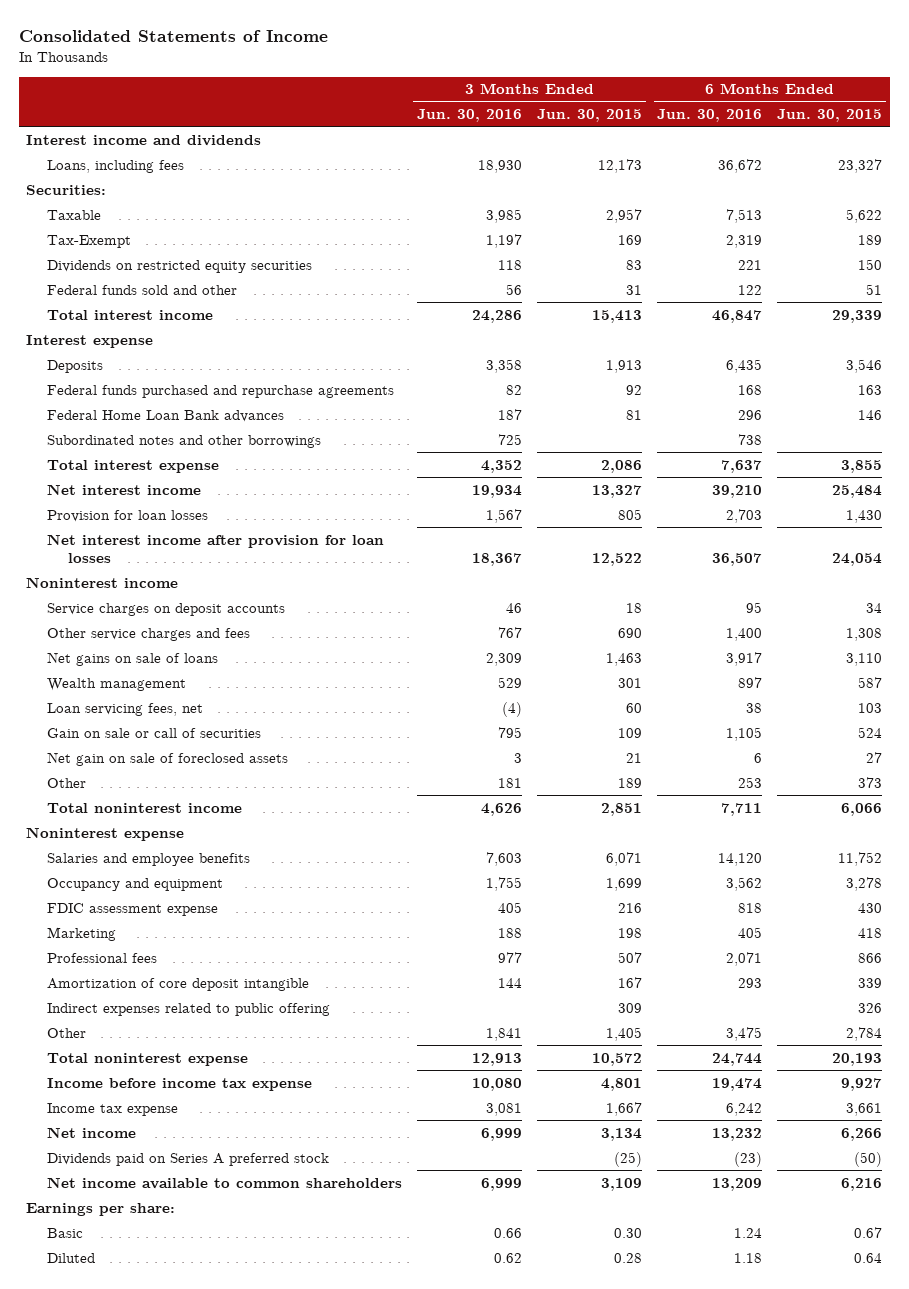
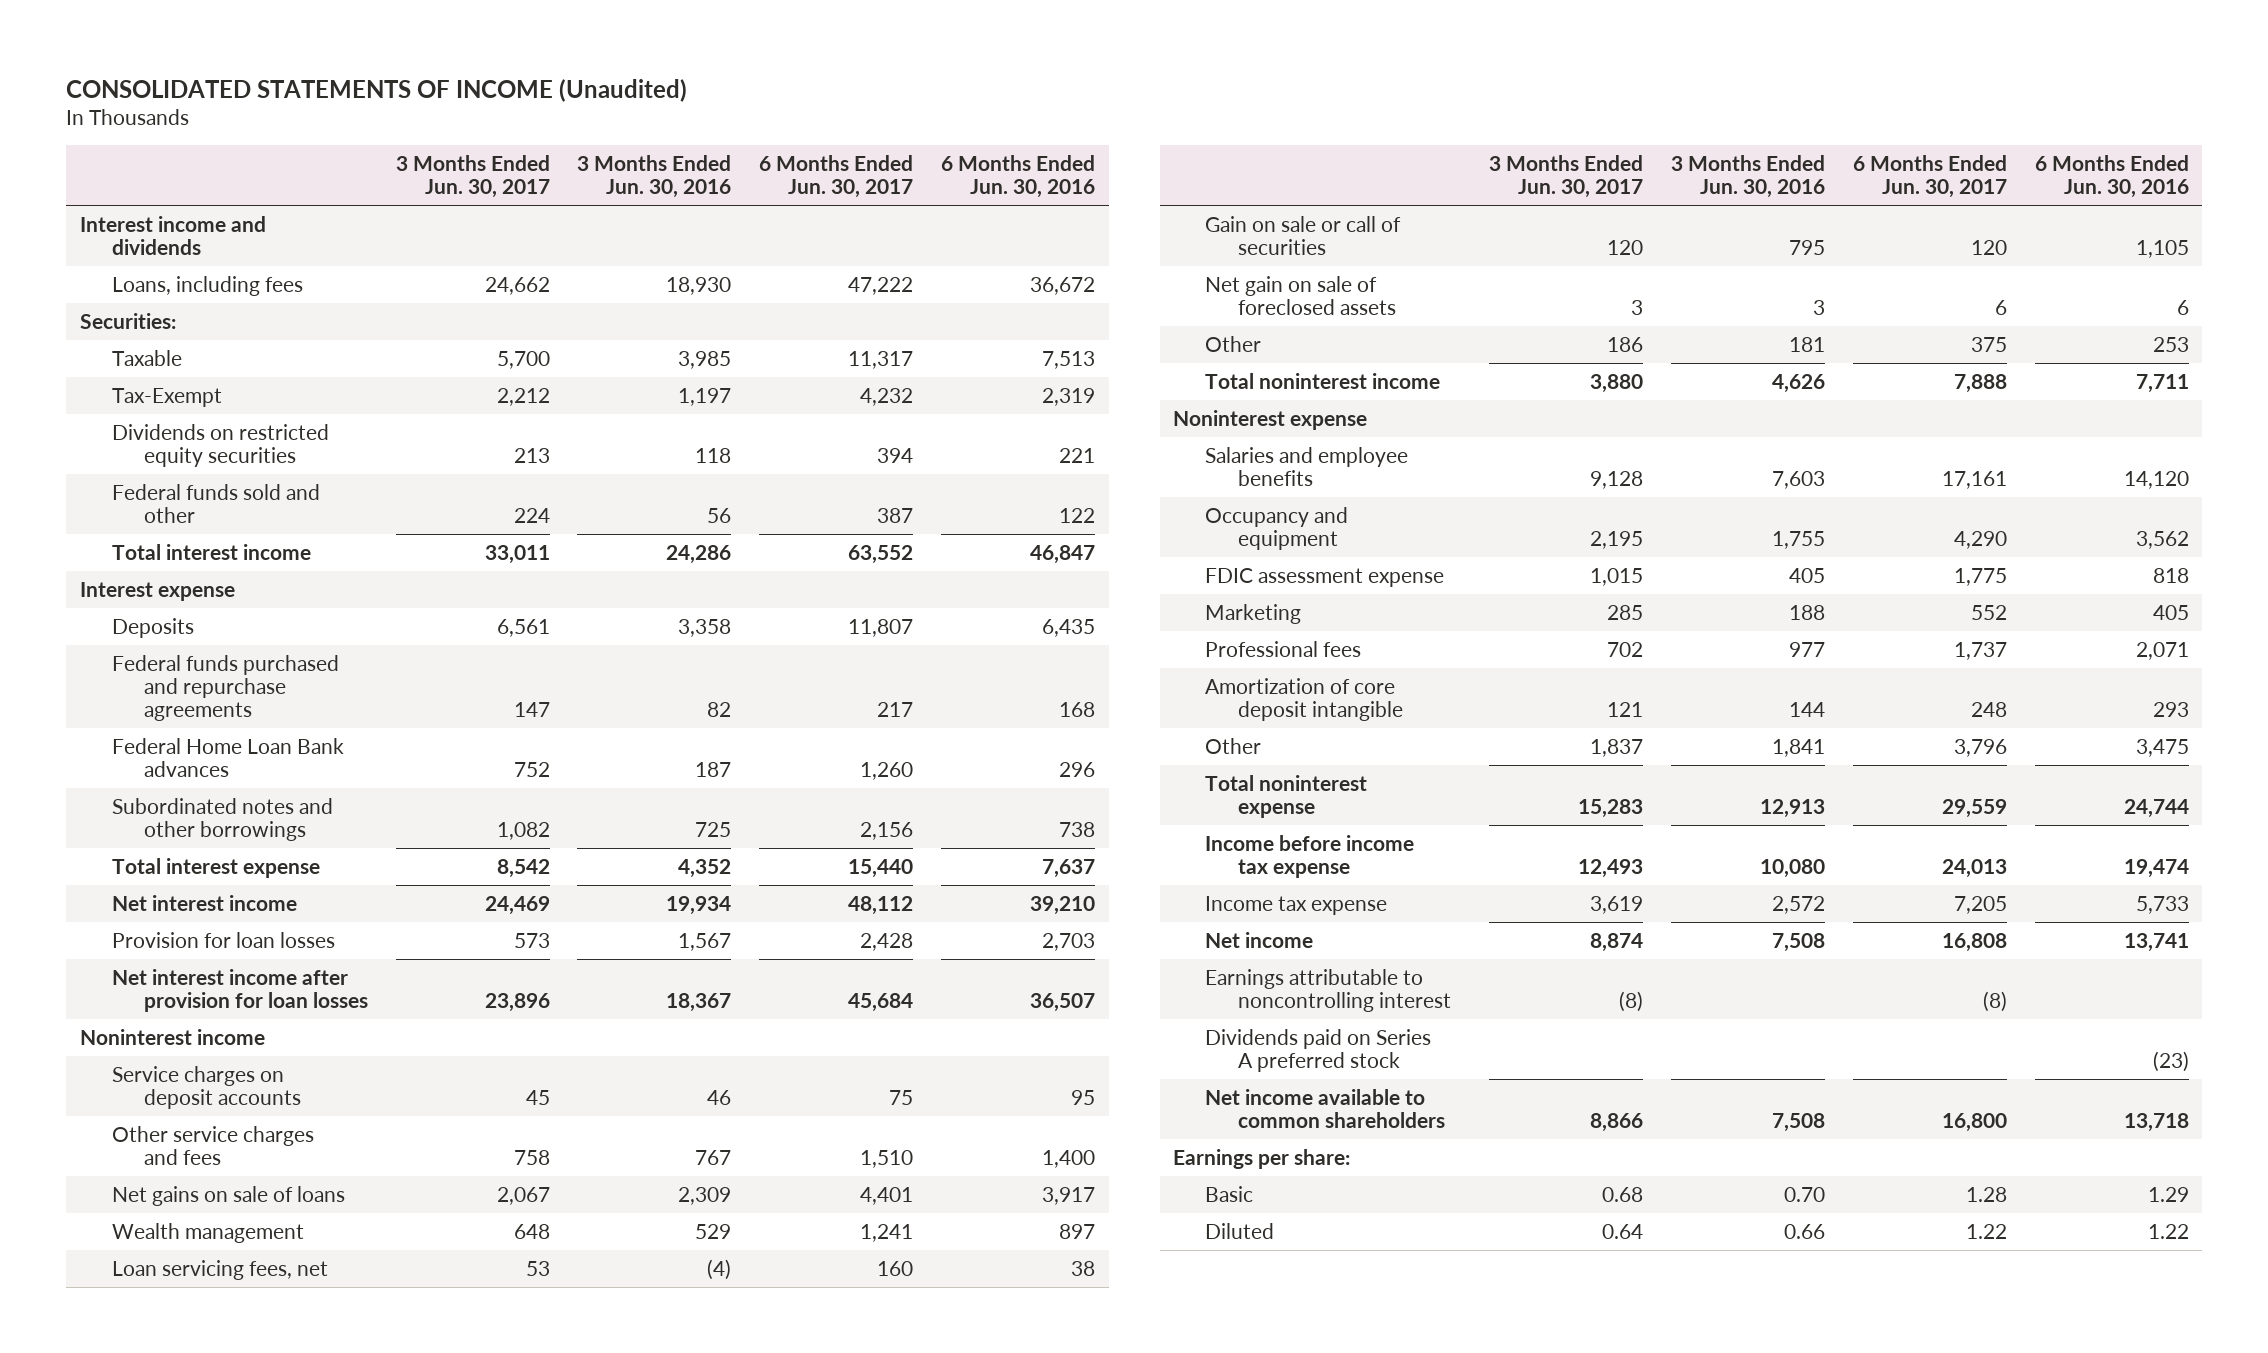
[18,29,328,42] Consolidated Statements of Income -> [65,78,687,102] CONSOLIDATED STATEMENTS OF INCOME (Unaudited)
[537,109,643,123] Jun. 30, 2015 -> none
[777,109,883,123] Jun. 30, 2015 -> none
none -> [395,154,550,199] 3 Months Ended Jun. 30, 2017
none -> [759,154,914,199] 6 Months Ended Jun. 30, 2017
[47,1002,331,1016] Indirect expenses related to public offering -> none
[486,1102,523,1116] 3,081 -> [1772,895,1826,914] 2,572
[726,1102,763,1116] 6,242 -> [2135,895,2189,914] 5,733
[481,1127,523,1141] 6,999 -> [1772,932,1826,952] 7,508
[712,1127,763,1141] 13,232 -> [2123,932,2189,952] 13,741
none -> [1205,968,1451,1013] Earnings attributable to noncontrolling interest
[481,1177,523,1191] 6,999 -> [1772,1113,1826,1133] 7,508
[712,1177,763,1191] 13,209 -> [2123,1113,2189,1133] 13,718
[494,1227,523,1238] 0.66 -> [1784,1186,1826,1202] 0.70
[734,1227,763,1238] 1.24 -> [2147,1186,2189,1202] 1.29
[494,1252,523,1263] 0.62 -> [1784,1223,1826,1239] 0.66
[734,1252,763,1263] 1.18 -> [2147,1223,2189,1239] 1.22

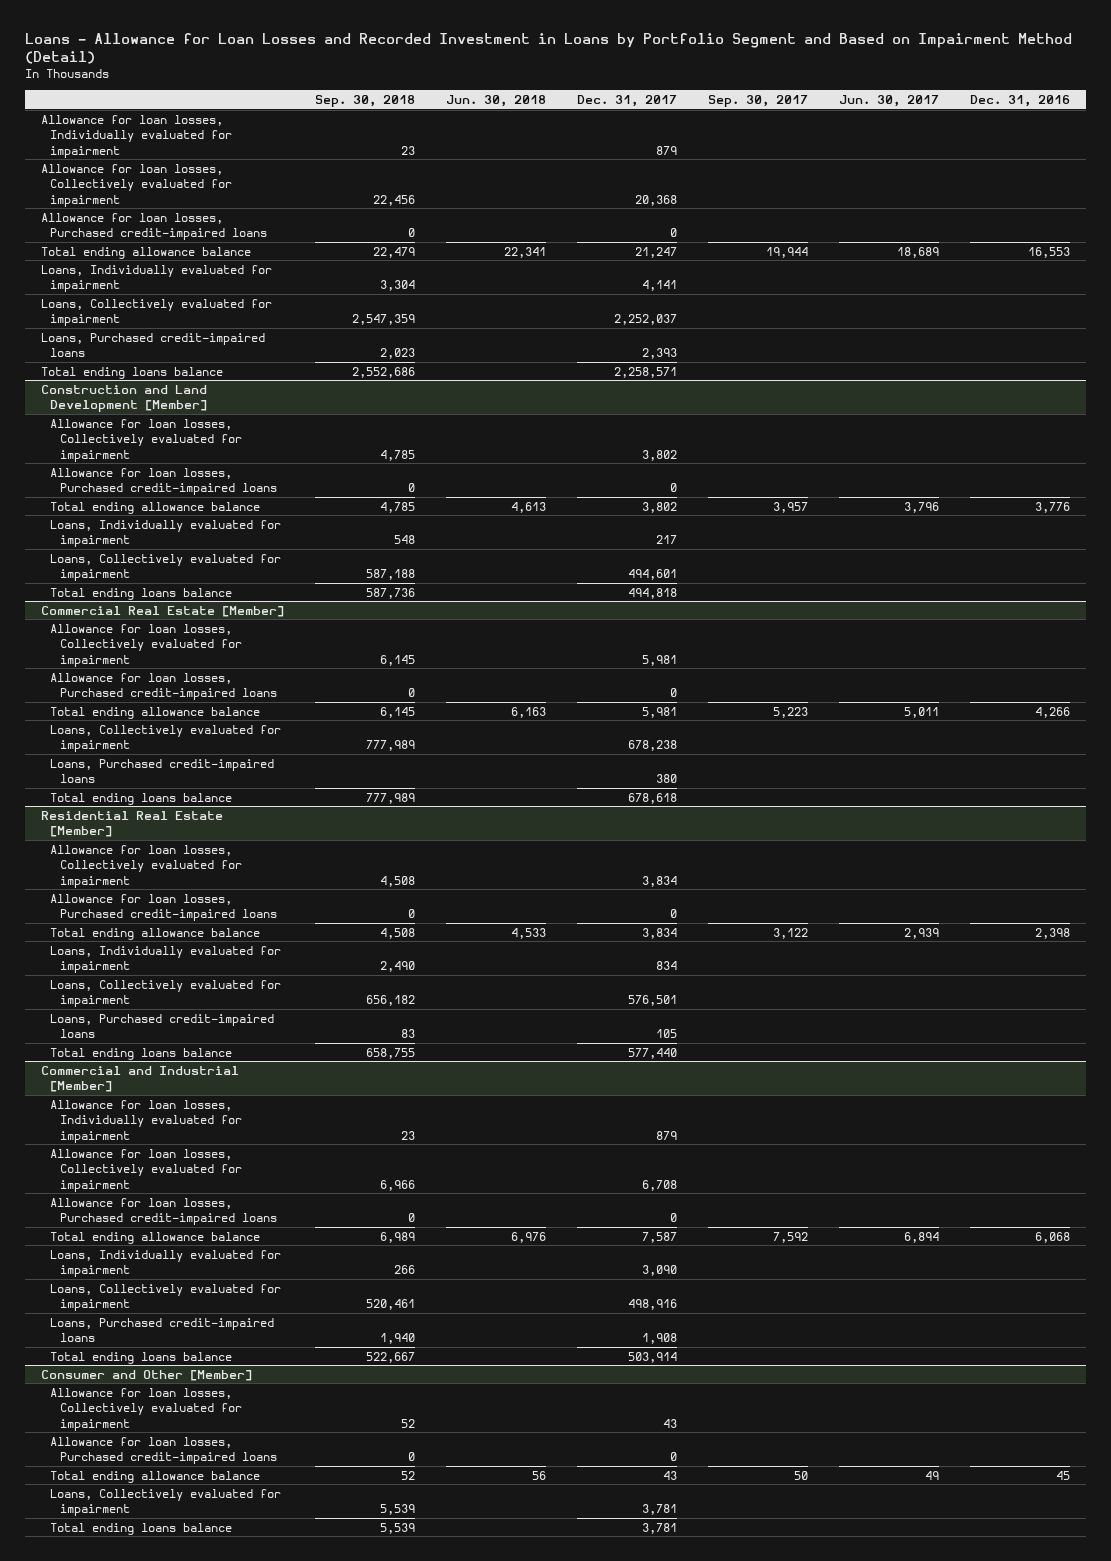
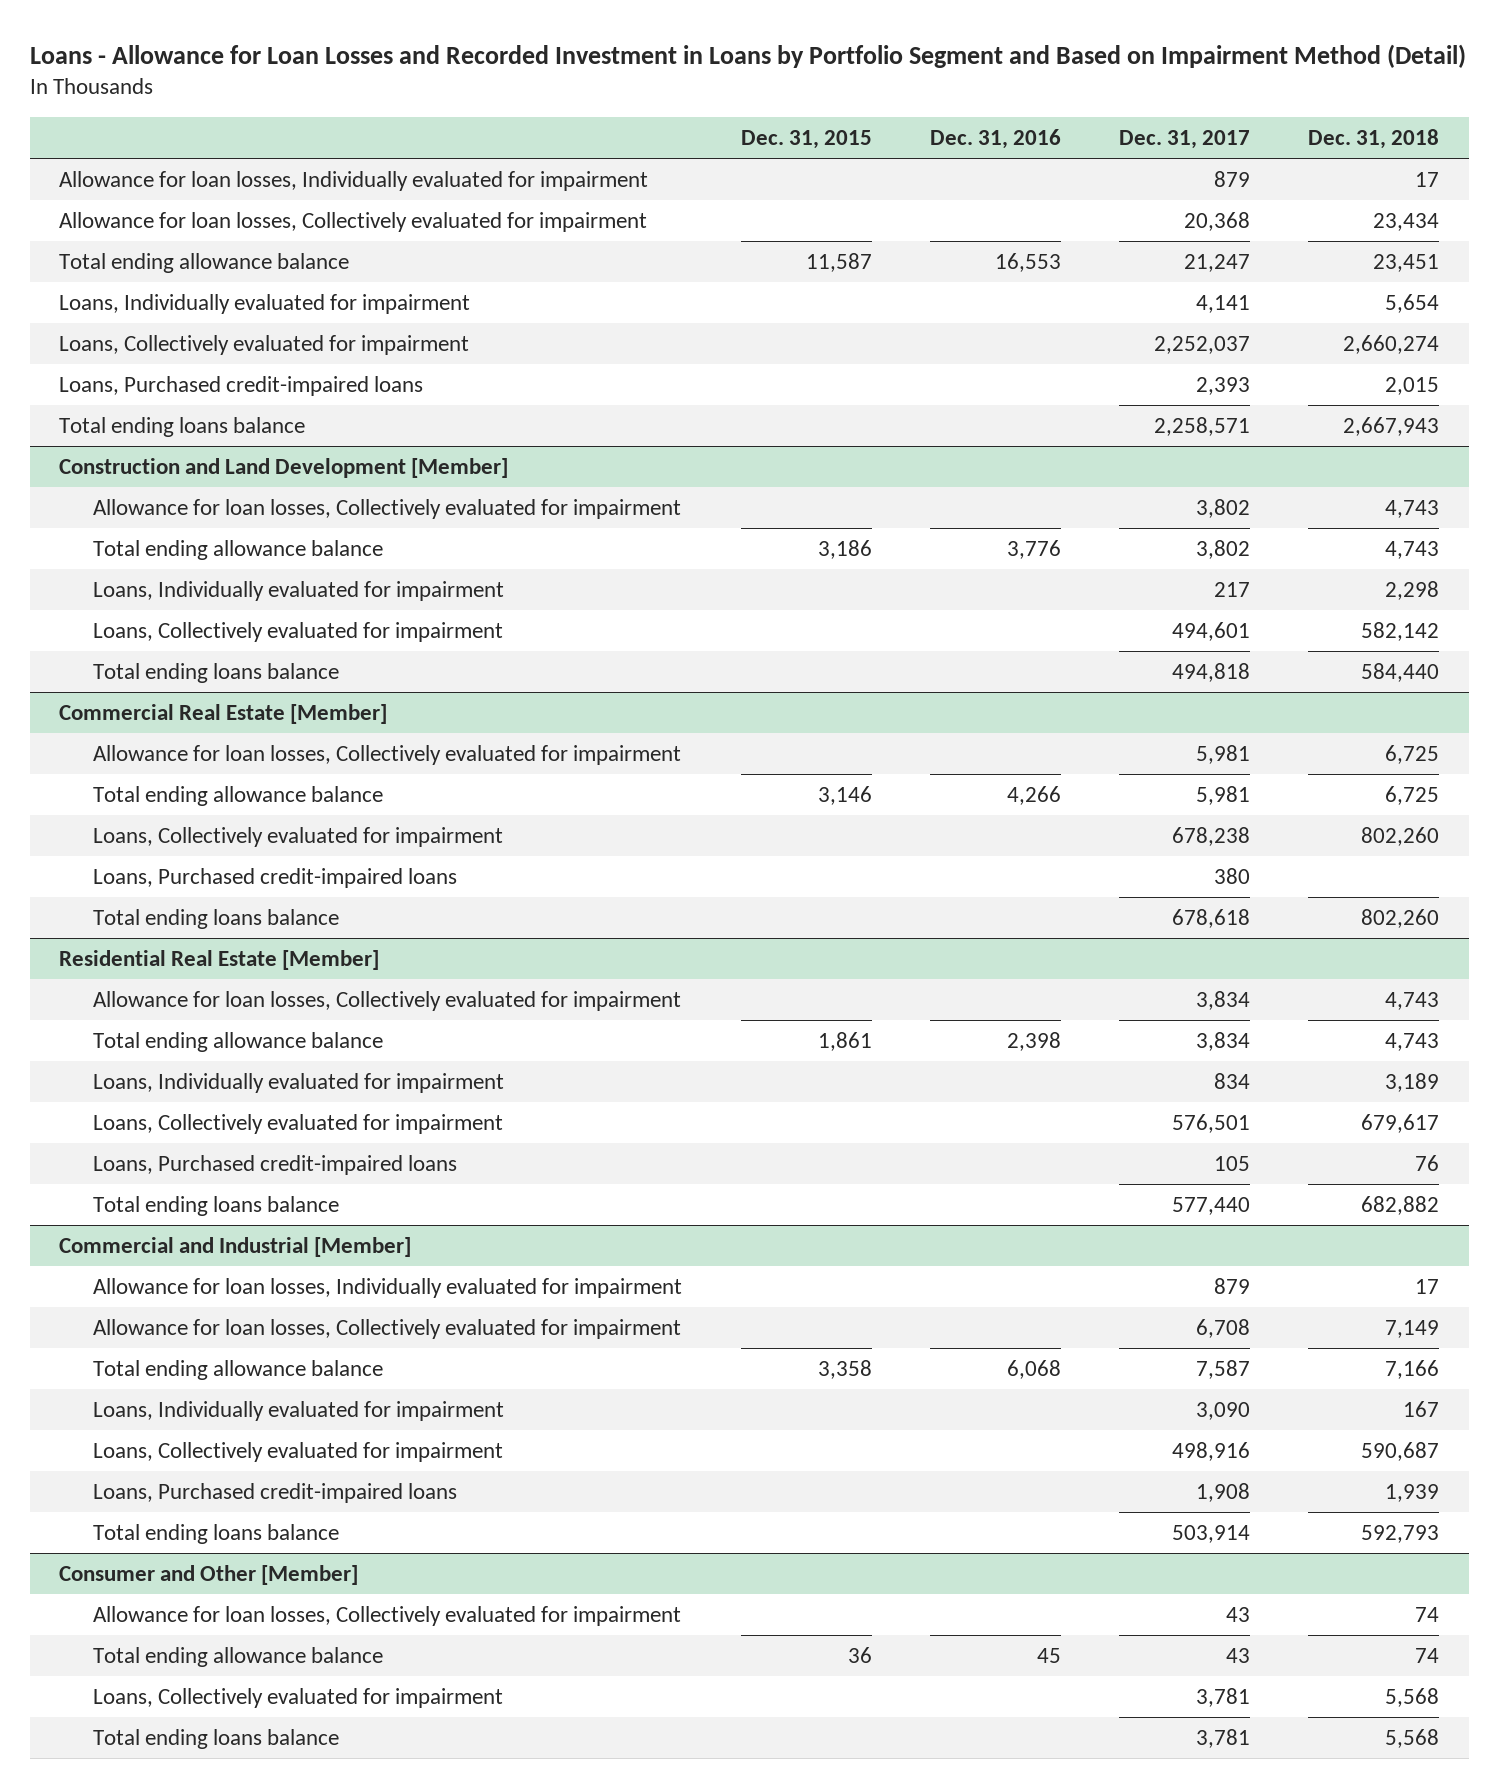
[314,95,415,108] Sep. 30, 2018 -> none
[445,95,546,108] Jun. 30, 2018 -> none
[708,95,809,108] Sep. 30, 2017 -> none
[839,95,940,108] Jun. 30, 2017 -> none
none -> [740,129,872,149] Dec. 31, 2015
none -> [1308,128,1440,149] Dec. 31, 2018
[40,212,268,241] Allowance for loan losses, Purchased credit-impaired loans -> none
[50,467,277,496] Allowance for loan losses, Purchased credit-impaired loans -> none
[50,672,277,701] Allowance for loan losses, Purchased credit-impaired loans -> none
[50,893,277,922] Allowance for loan losses, Purchased credit-impaired loans -> none
[50,1197,277,1226] Allowance for loan losses, Purchased credit-impaired loans -> none
[50,1436,277,1465] Allowance for loan losses, Purchased credit-impaired loans -> none

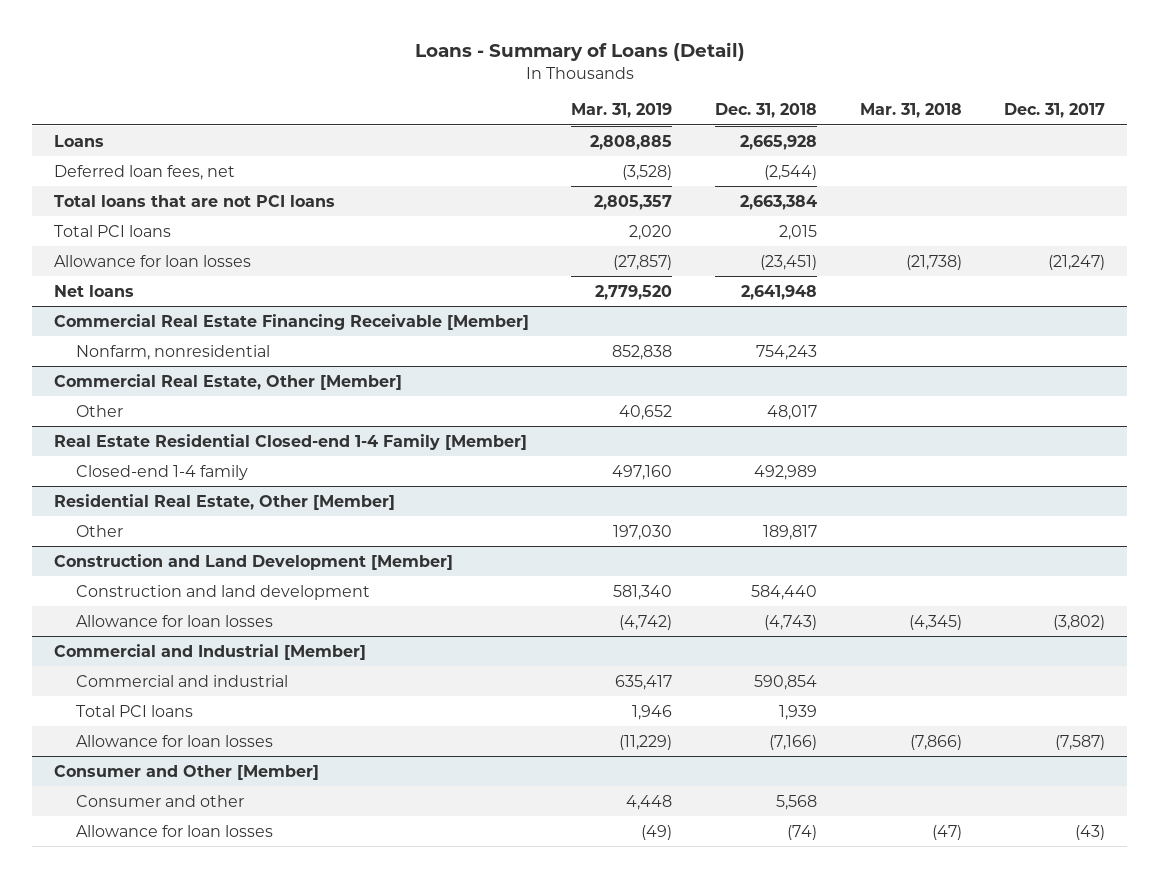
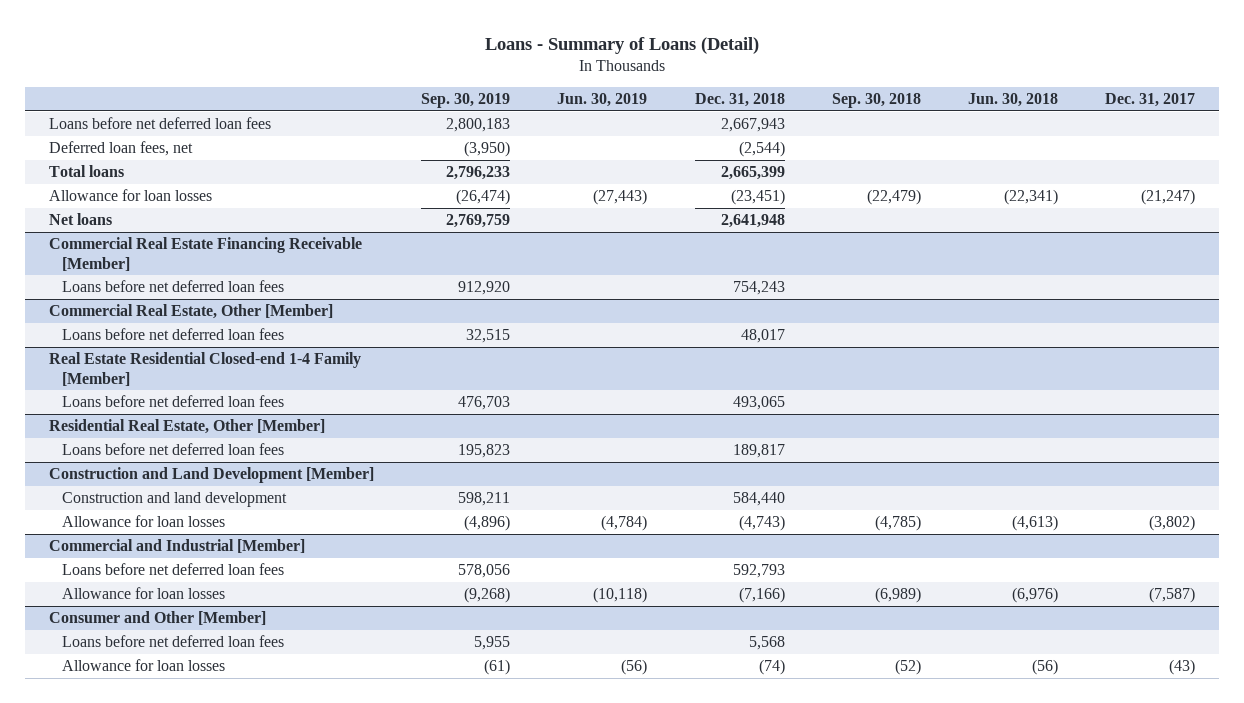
[571,103,673,119] Mar. 31, 2019 -> none
[859,103,962,119] Mar. 31, 2018 -> none
none -> [420,93,510,109] Sep. 30, 2019
none -> [557,93,648,108] Jun. 30, 2019
none -> [831,93,921,109] Sep. 30, 2018
none -> [968,93,1059,108] Jun. 30, 2018
[53,134,104,147] Loans -> [48,117,271,130] Loans before net deferred loan fees
[740,134,818,150] 2,665,928 -> [720,118,785,133] 2,667,943
[53,224,171,237] Total PCI loans -> none
[53,194,335,207] Total loans that are not PCI loans -> [48,165,124,178] Total loans
[740,194,818,210] 2,663,384 -> [720,166,785,181] 2,665,399
[75,344,270,360] Nonfarm, nonresidential -> [62,280,285,293] Loans before net deferred loan fees
[75,404,123,417] Other -> [62,328,285,341] Loans before net deferred loan fees
[75,464,248,480] Closed-end 1-4 family -> none
none -> [62,395,285,408] Loans before net deferred loan fees
[75,524,123,537] Other -> [62,443,285,456] Loans before net deferred loan fees
[75,674,288,687] Commercial and industrial -> none
[75,704,193,717] Total PCI loans -> none
none -> [62,563,285,576] Loans before net deferred loan fees
[75,794,244,807] Consumer and other -> [62,635,285,648] Loans before net deferred loan fees

